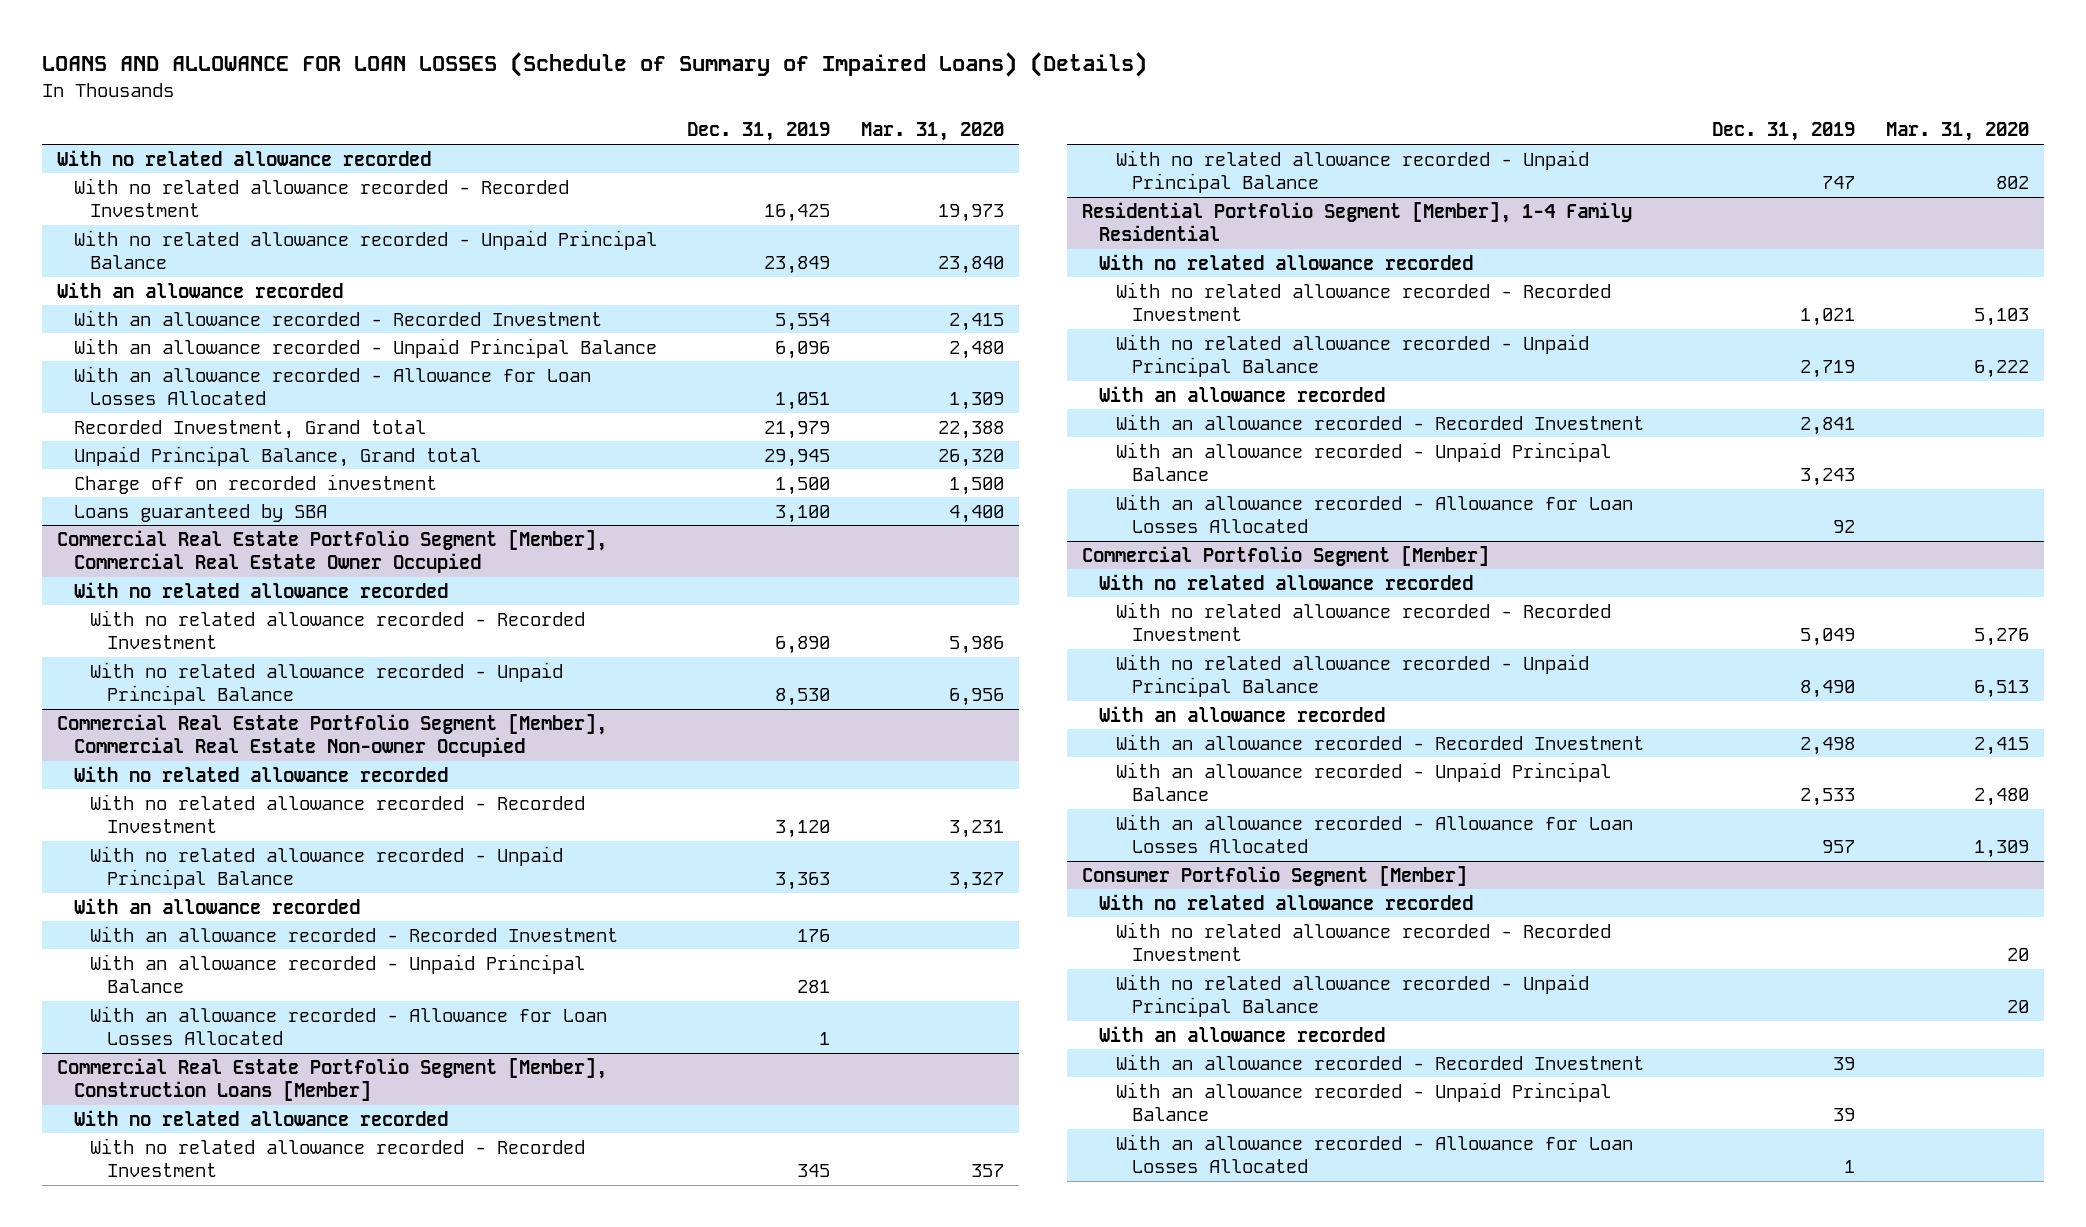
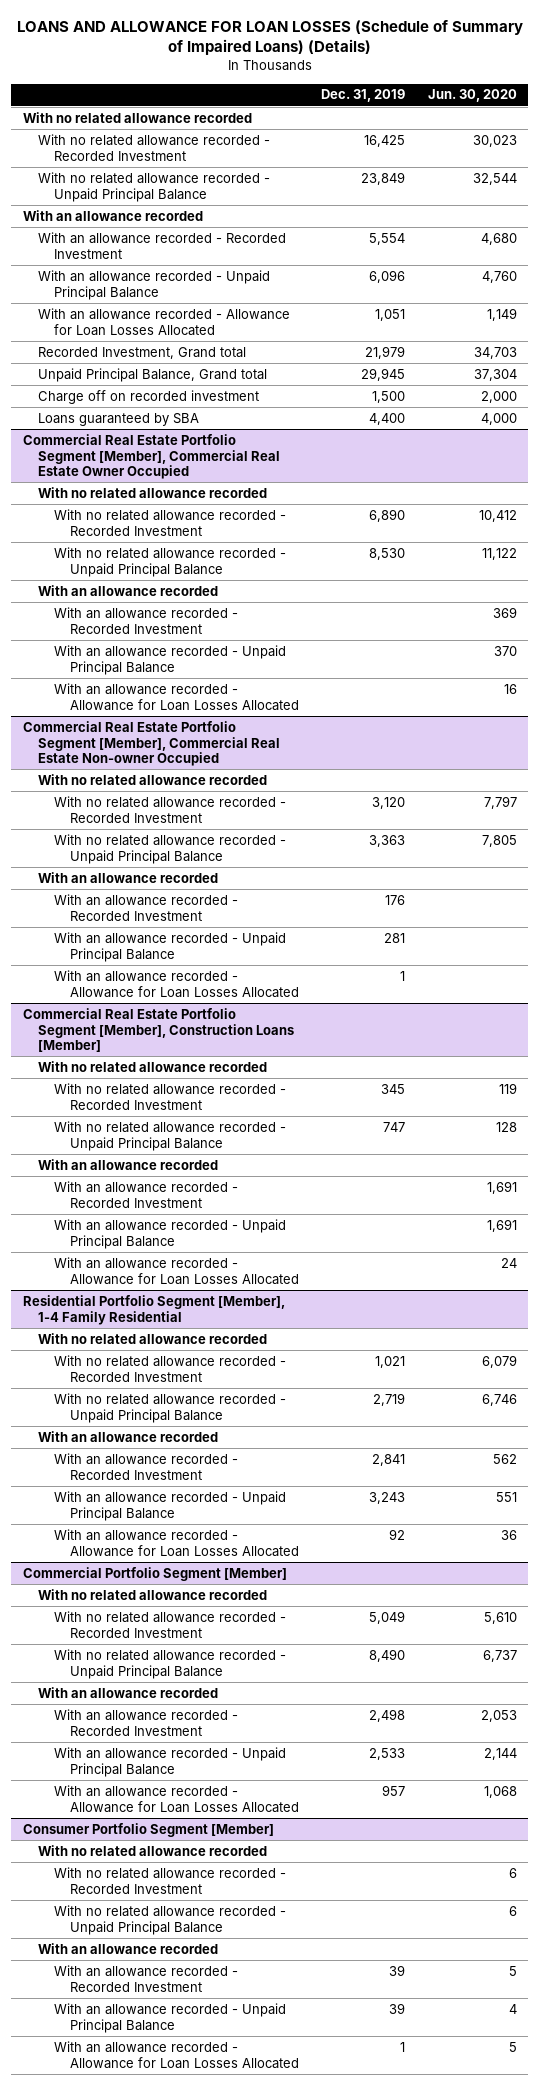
[861,122,1005,142] Mar. 31, 2020 -> none
none -> [427,89,517,103] Jun. 30, 2020
[775,504,831,523] 3,100 -> [369,412,406,425] 4,400
none -> [38,584,219,596] With an allowance recorded
none -> [54,606,239,634] With an allowance recorded - Recorded Investment
none -> [54,644,287,675] With an allowance recorded - Unpaid Principal Balance
none -> [54,682,299,711] With an allowance recorded - Allowance for Loan Losses Allocated
none -> [38,1158,219,1170] With an allowance recorded
none -> [54,1180,239,1208] With an allowance recorded - Recorded Investment
none -> [54,1218,287,1249] With an allowance recorded - Unpaid Principal Balance
none -> [54,1256,299,1285] With an allowance recorded - Allowance for Loan Losses Allocated

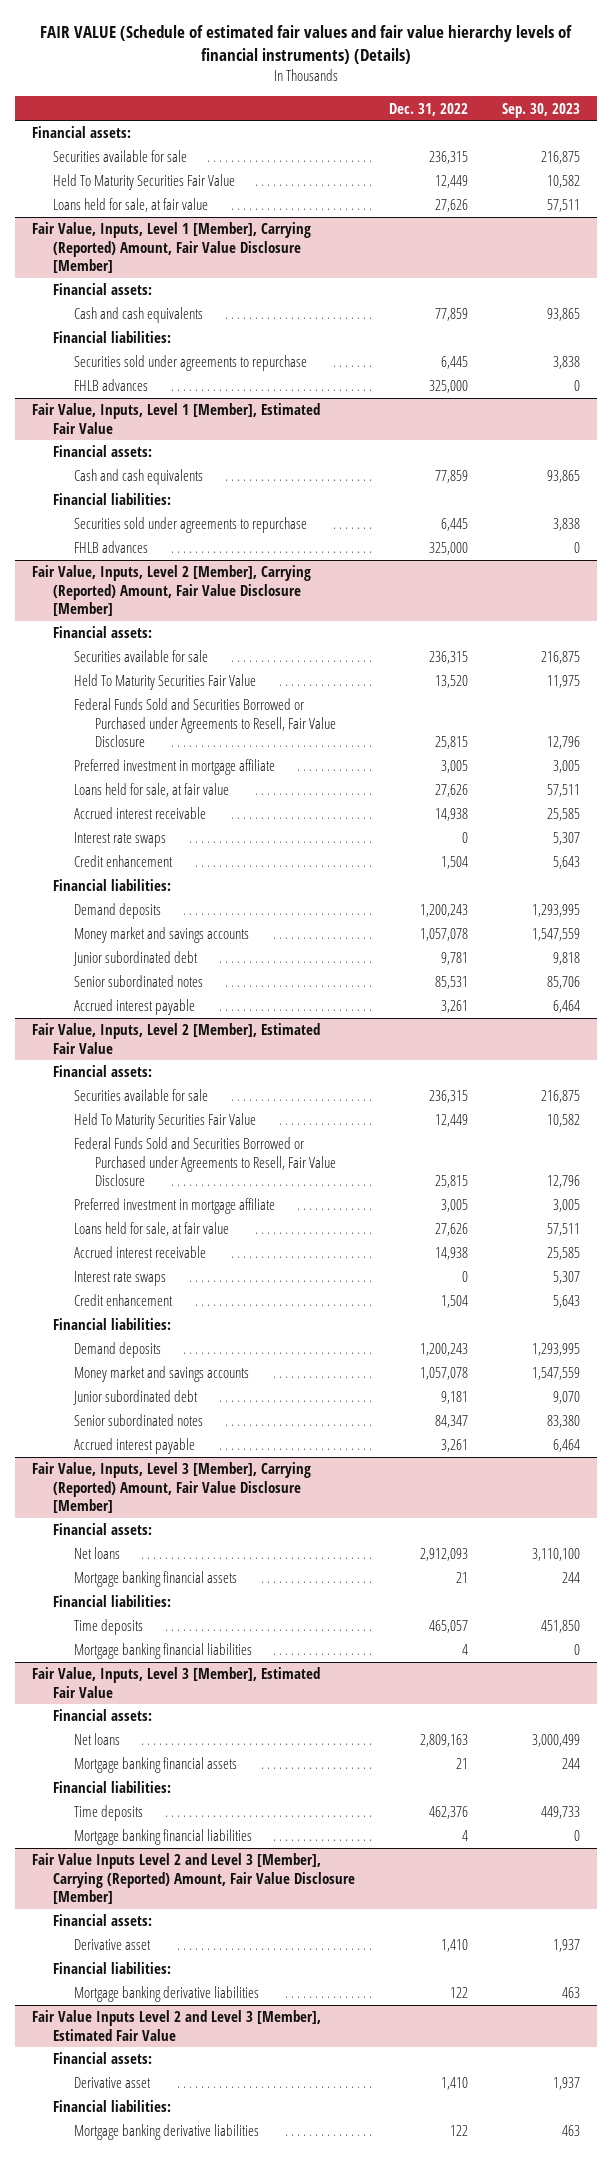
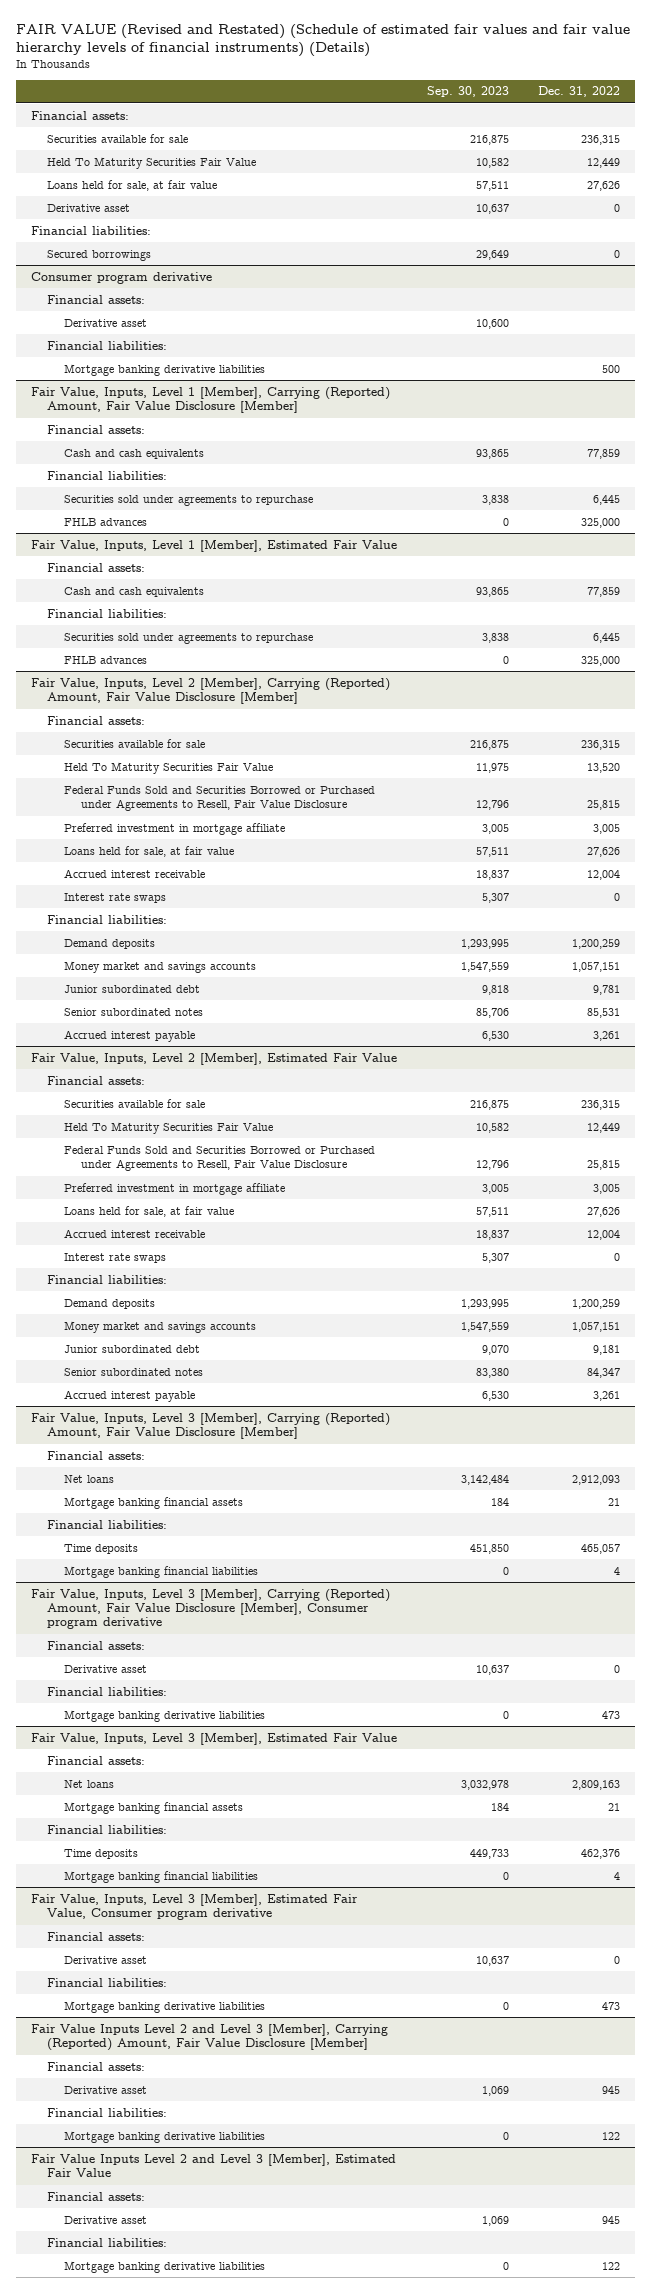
[39,25,572,65] FAIR VALUE (Schedule of estimated fair values and fair value hierarchy levels of financial instruments) (Details) -> [15,23,630,58] FAIR VALUE (Revised and Restated) (Schedule of estimated fair values and fair value hierarchy levels of financial instruments) (Details)
none -> [47,203,131,212] Derivative asset
none -> [30,225,151,235] Financial liabilities:
none -> [47,249,152,261] Secured borrowings
none -> [30,271,212,284] Consumer program derivative
none -> [47,294,146,304] Financial assets:
none -> [64,318,148,327] Derivative asset
none -> [47,340,168,350] Financial liabilities:
none -> [64,363,266,376] Mortgage banking derivative liabilities
[434,808,468,822] 14,938 -> [587,869,621,880] 12,004
[546,808,580,822] 25,585 -> [475,869,509,880] 18,837
[74,855,174,868] Credit enhancement -> none
[419,904,468,918] 1,200,243 -> [572,938,621,949] 1,200,259
[419,928,468,942] 1,057,078 -> [572,961,621,972] 1,057,151
[552,1000,580,1014] 6,464 -> [481,1030,509,1041] 6,530
[434,1247,468,1261] 14,938 -> [587,1229,621,1240] 12,004
[546,1247,580,1261] 25,585 -> [475,1229,509,1240] 18,837
[74,1294,174,1307] Credit enhancement -> none
[419,1343,468,1357] 1,200,243 -> [572,1298,621,1309] 1,200,259
[419,1367,468,1381] 1,057,078 -> [572,1321,621,1332] 1,057,151
[552,1439,580,1453] 6,464 -> [481,1390,509,1401] 6,530
[531,1548,580,1562] 3,110,100 -> [460,1474,509,1485] 3,142,484
[561,1572,580,1584] 244 -> [490,1497,509,1506] 184
none -> [30,1588,390,1630] Fair Value, Inputs, Level 3 [Member], Carrying (Reported) Amount, Fair Value Disclosure [Member], Consumer program derivative
none -> [47,1640,146,1650] Financial assets:
none -> [64,1664,148,1673] Derivative asset
none -> [47,1686,168,1696] Financial liabilities:
none -> [64,1709,266,1722] Mortgage banking derivative liabilities
[531,1734,580,1748] 3,000,499 -> [460,1779,509,1790] 3,032,978
[561,1758,580,1770] 244 -> [490,1802,509,1811] 184
none -> [30,1893,358,1921] Fair Value, Inputs, Level 3 [Member], Estimated Fair Value, Consumer program derivative
none -> [47,1931,146,1941] Financial assets:
none -> [64,1955,148,1964] Derivative asset
none -> [47,1977,168,1987] Financial liabilities:
none -> [64,2000,266,2013] Mortgage banking derivative liabilities
[440,1939,468,1953] 1,410 -> [602,2085,621,2094] 945
[552,1939,580,1953] 1,937 -> [481,2085,509,2096] 1,069
[561,1987,580,1999] 463 -> [502,2131,509,2140] 0
[440,2077,468,2091] 1,410 -> [602,2215,621,2224] 945
[552,2077,580,2091] 1,937 -> [481,2215,509,2226] 1,069
[561,2125,580,2137] 463 -> [502,2261,509,2270] 0

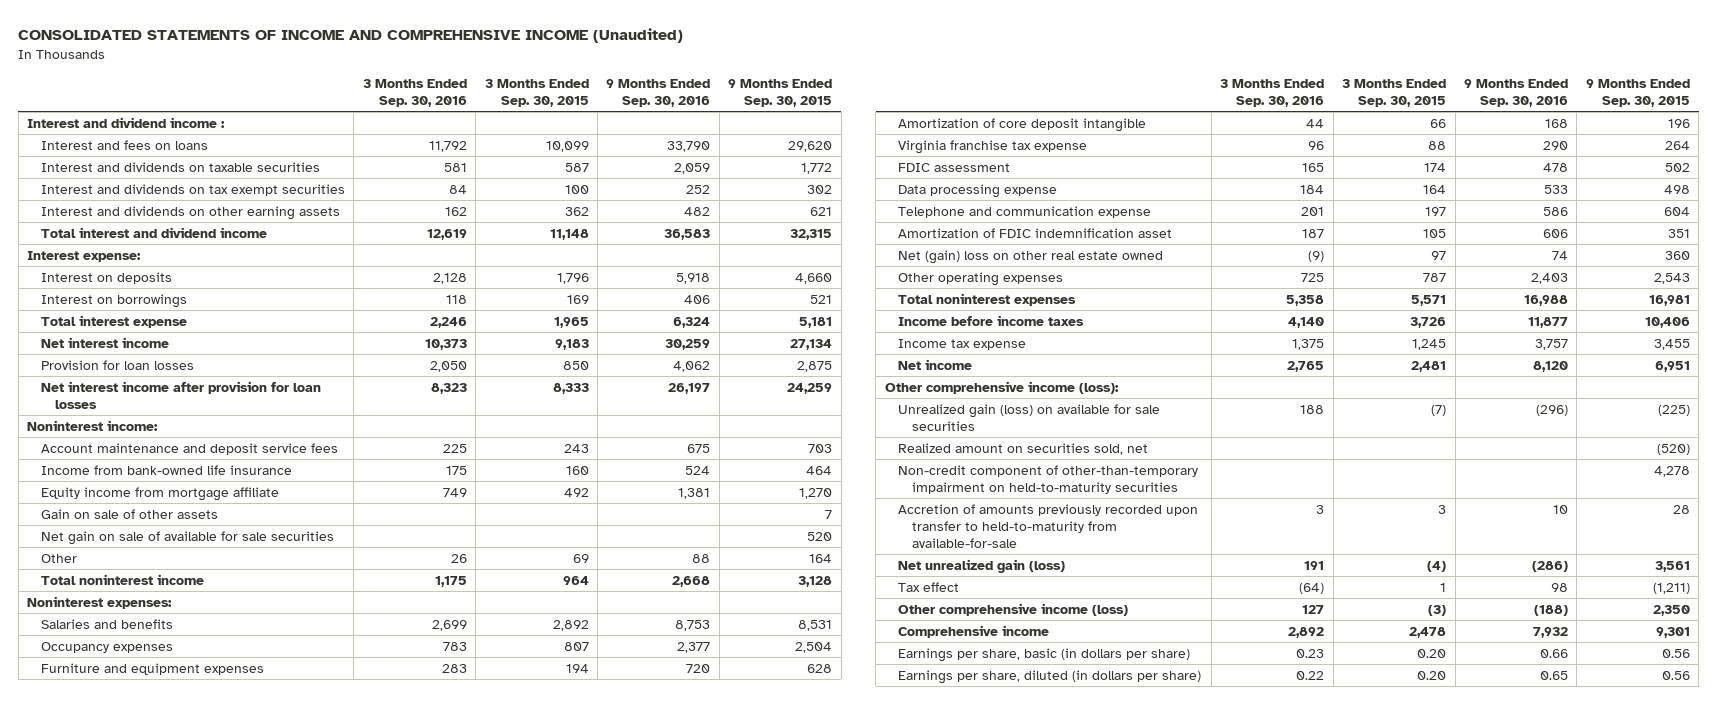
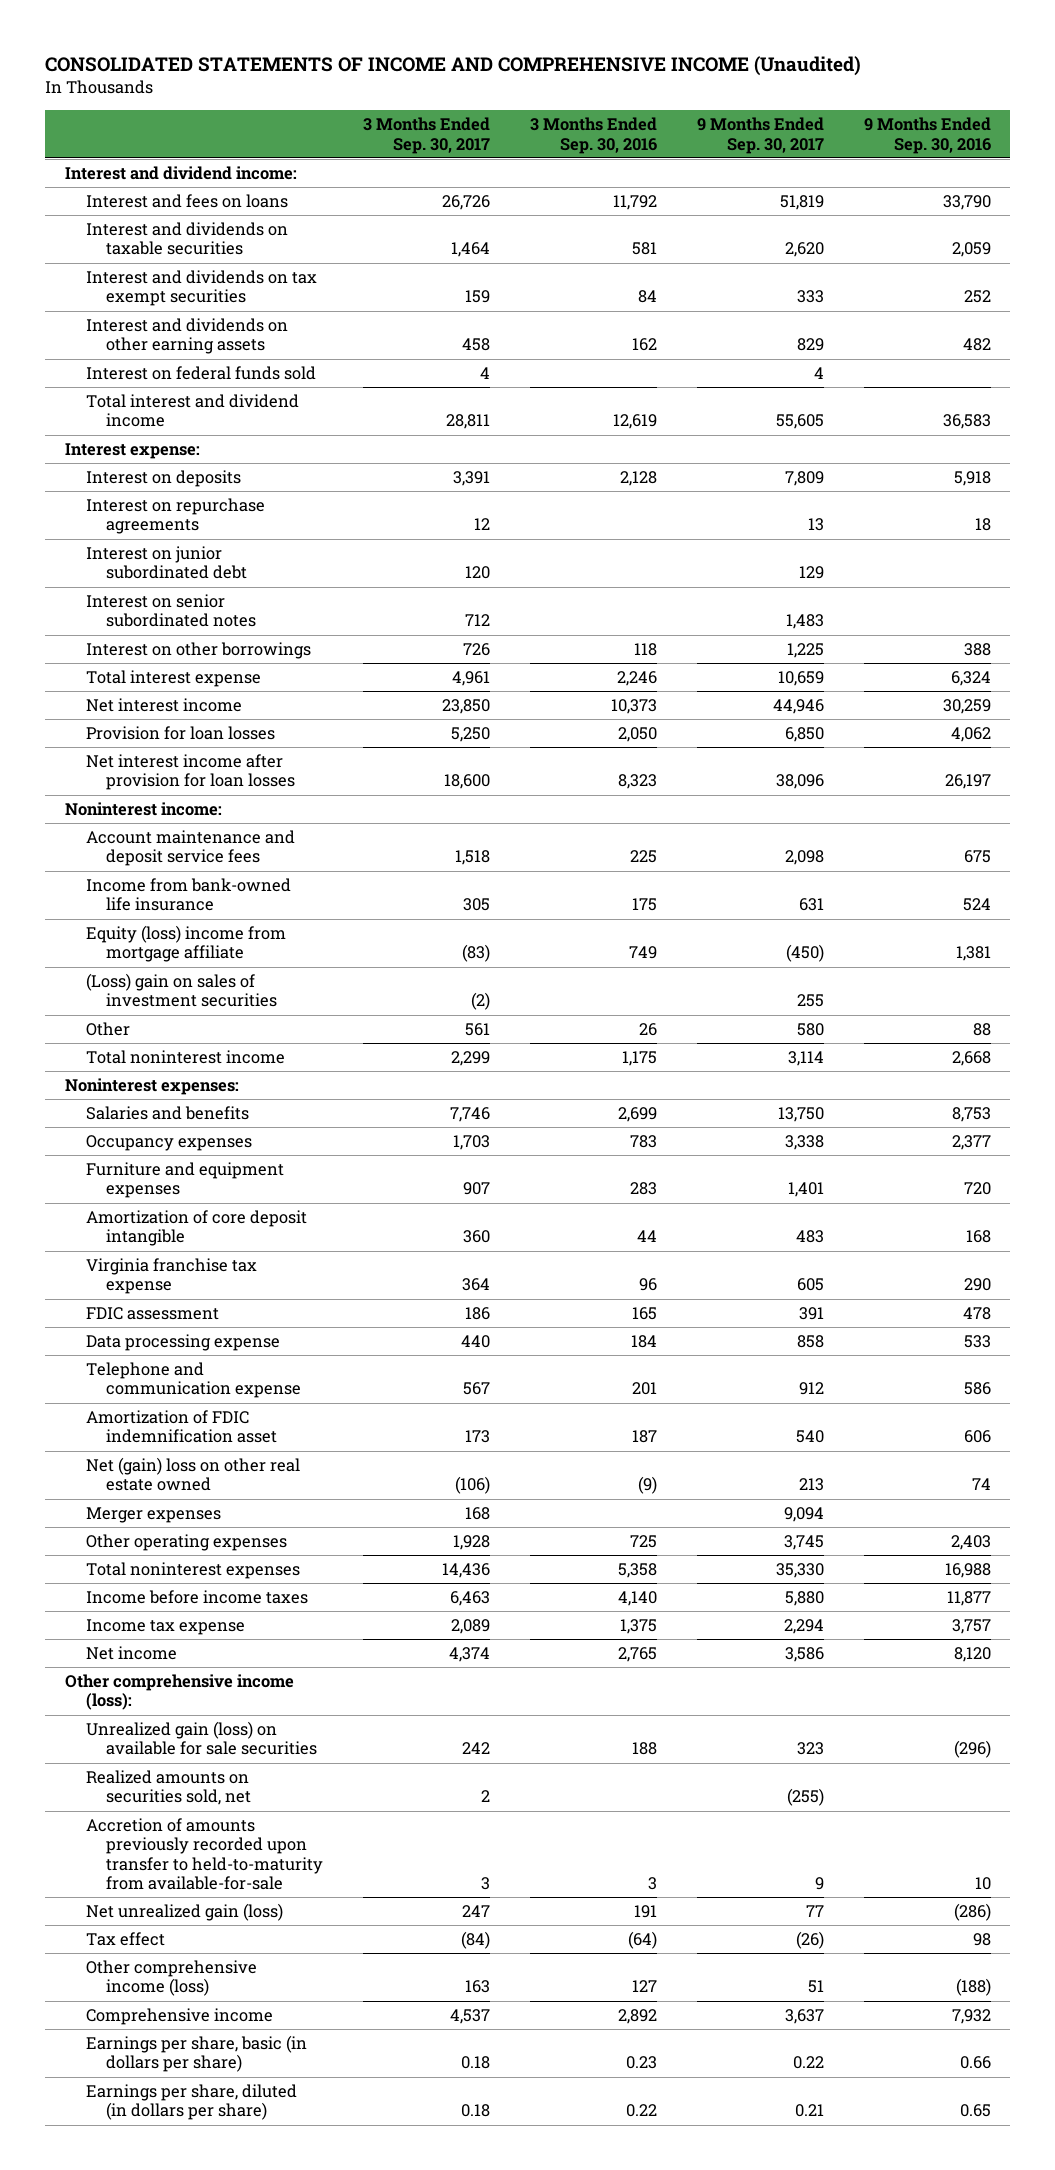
[484,79,589,108] 3 Months Ended Sep. 30, 2015 -> none
[728,79,833,108] 9 Months Ended Sep. 30, 2015 -> none
none -> [363,117,491,154] 3 Months Ended Sep. 30, 2017
none -> [696,117,824,154] 9 Months Ended Sep. 30, 2017
[27,116,226,128] Interest and dividend income : -> [64,166,297,181] Interest and dividend income:
none -> [85,366,316,381] Interest on federal funds sold
none -> [85,498,265,535] Interest on repurchase agreements
none -> [85,546,248,580] Interest on junior subordinated debt
none -> [85,594,257,628] Interest on senior subordinated notes
[40,293,187,308] Interest on borrowings -> [85,642,311,660] Interest on other borrowings
[684,294,711,304] 406 -> [963,643,991,657] 388
[40,508,218,519] Gain on sale of other assets -> none
[40,486,279,501] Equity income from mortgage affiliate -> [85,925,286,963] Equity (loss) income from mortgage affiliate
[40,530,334,545] Net gain on sale of available for sale securities -> [85,973,278,1008] (Loss) gain on sales of investment securities
none -> [85,1507,221,1524] Merger expenses
[898,464,1199,494] Non-credit component of other-than-temporary impairment on held-to-maturity securities -> none
[898,442,1149,455] Realized amount on securities sold, net -> [85,1770,252,1806] Realized amounts on securities sold, net

